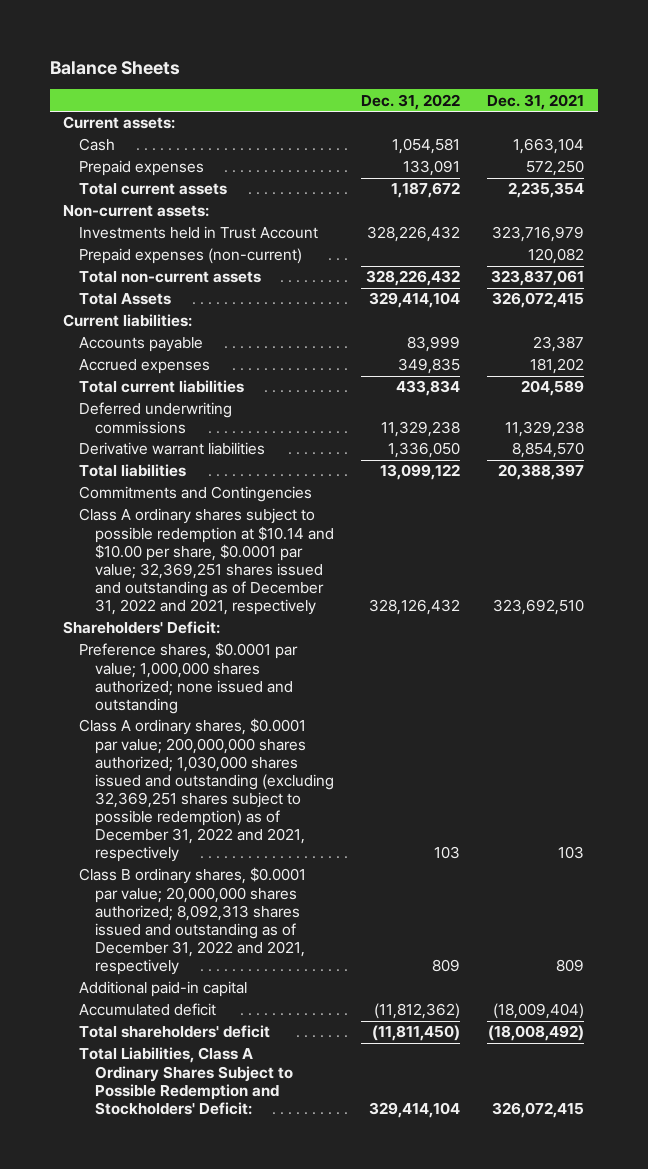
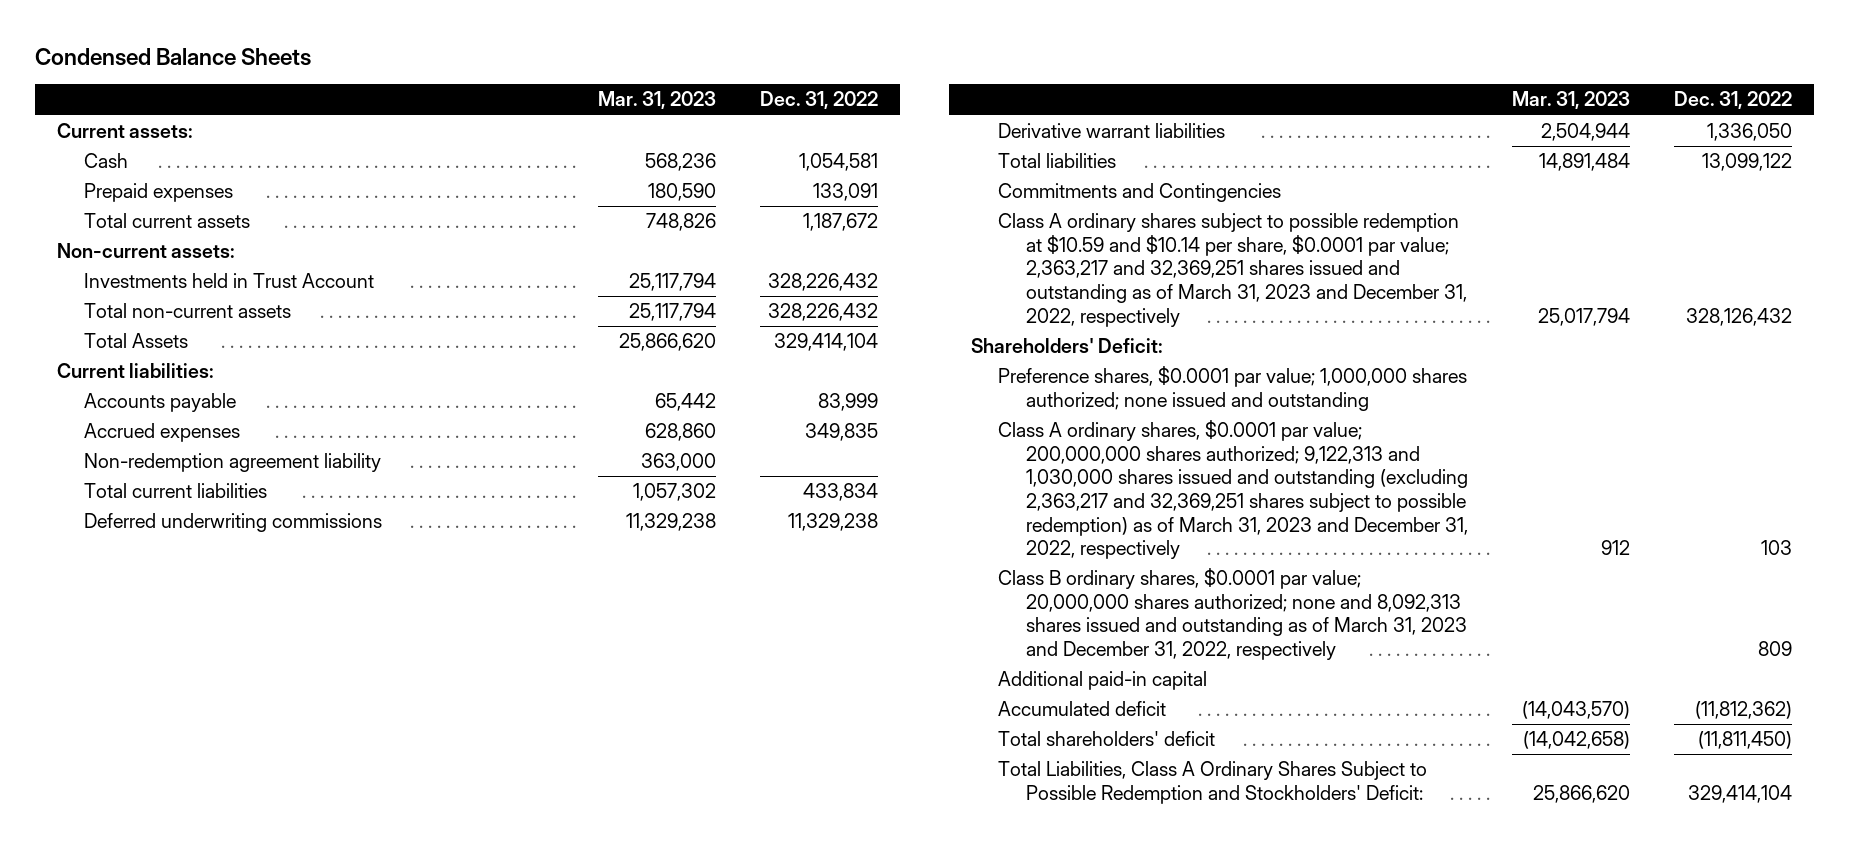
[49,60,180,75] Balance Sheets -> [34,47,311,66] Condensed Balance Sheets
[487,93,585,110] Dec. 31, 2021 -> none
none -> [598,91,717,110] Mar. 31, 2023
[79,248,303,265] Prepaid expenses (non-current) -> none
none -> [84,453,382,473] Non-redemption agreement liability
[79,508,335,616] Class A ordinary shares subject to possible redemption at $10.14 and $10.00 per share, $0.0001 par value; 32,369,251 shares issued and outstanding as of December 31, 2022 and 2021, respectively -> [998,213,1467,327] Class A ordinary shares subject to possible redemption at $10.59 and $10.14 per share, $0.0001 par value; 2,363,217 and 32,369,251 shares issued and outstanding as of March 31, 2023 and December 31, 2022, respectively
[79,718,335,863] Class A ordinary shares, $0.0001 par value; 200,000,000 shares authorized; 1,030,000 shares issued and outstanding (excluding 32,369,251 shares subject to possible redemption) as of December 31, 2022 and 2021, respectively -> [998,420,1468,560] Class A ordinary shares, $0.0001 par value; 200,000,000 shares authorized; 9,122,313 and 1,030,000 shares issued and outstanding (excluding 2,363,217 and 32,369,251 shares subject to possible redemption) as of March 31, 2023 and December 31, 2022, respectively
[79,867,307,976] Class B ordinary shares, $0.0001 par value; 20,000,000 shares authorized; 8,092,313 shares issued and outstanding as of December 31, 2022 and 2021, respectively -> [998,568,1467,660] Class B ordinary shares, $0.0001 par value; 20,000,000 shares authorized; none and 8,092,313 shares issued and outstanding as of March 31, 2023 and December 31, 2022, respectively

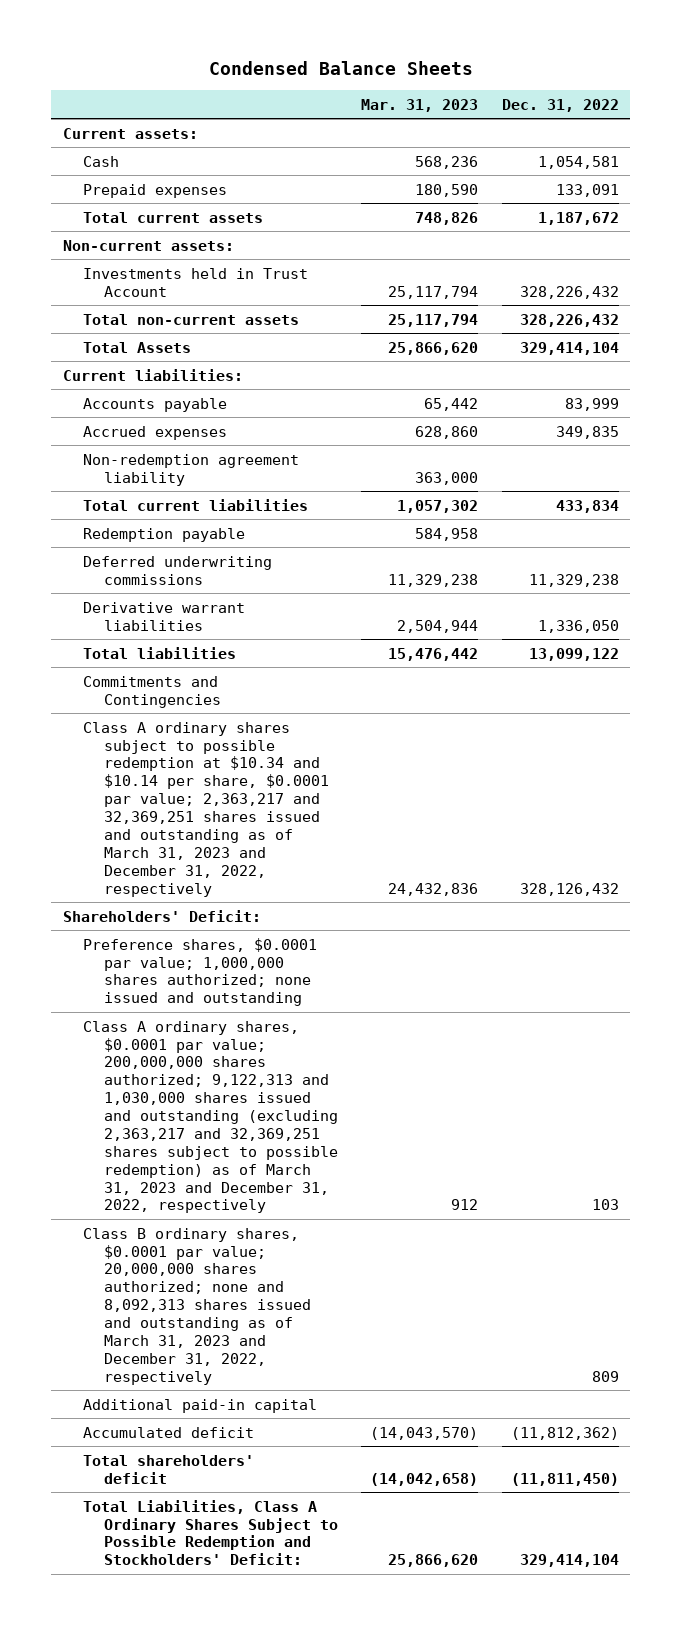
none -> [83,527,246,542] Redemption payable
[1539,153,1631,172] 14,891,484 -> [388,647,479,661] 15,476,442
[998,213,1467,327] Class A ordinary shares subject to possible redemption at $10.59 and $10.14 per share, $0.0001 par value; 2,363,217 and 32,369,251 shares issued and outstanding as of March 31, 2023 and December 31, 2022, respectively -> [83,721,329,897] Class A ordinary shares subject to possible redemption at $10.34 and $10.14 per share, $0.0001 par value; 2,363,217 and 32,369,251 shares issued and outstanding as of March 31, 2023 and December 31, 2022, respectively
[1538,307,1631,326] 25,017,794 -> [388,882,479,896] 24,432,836

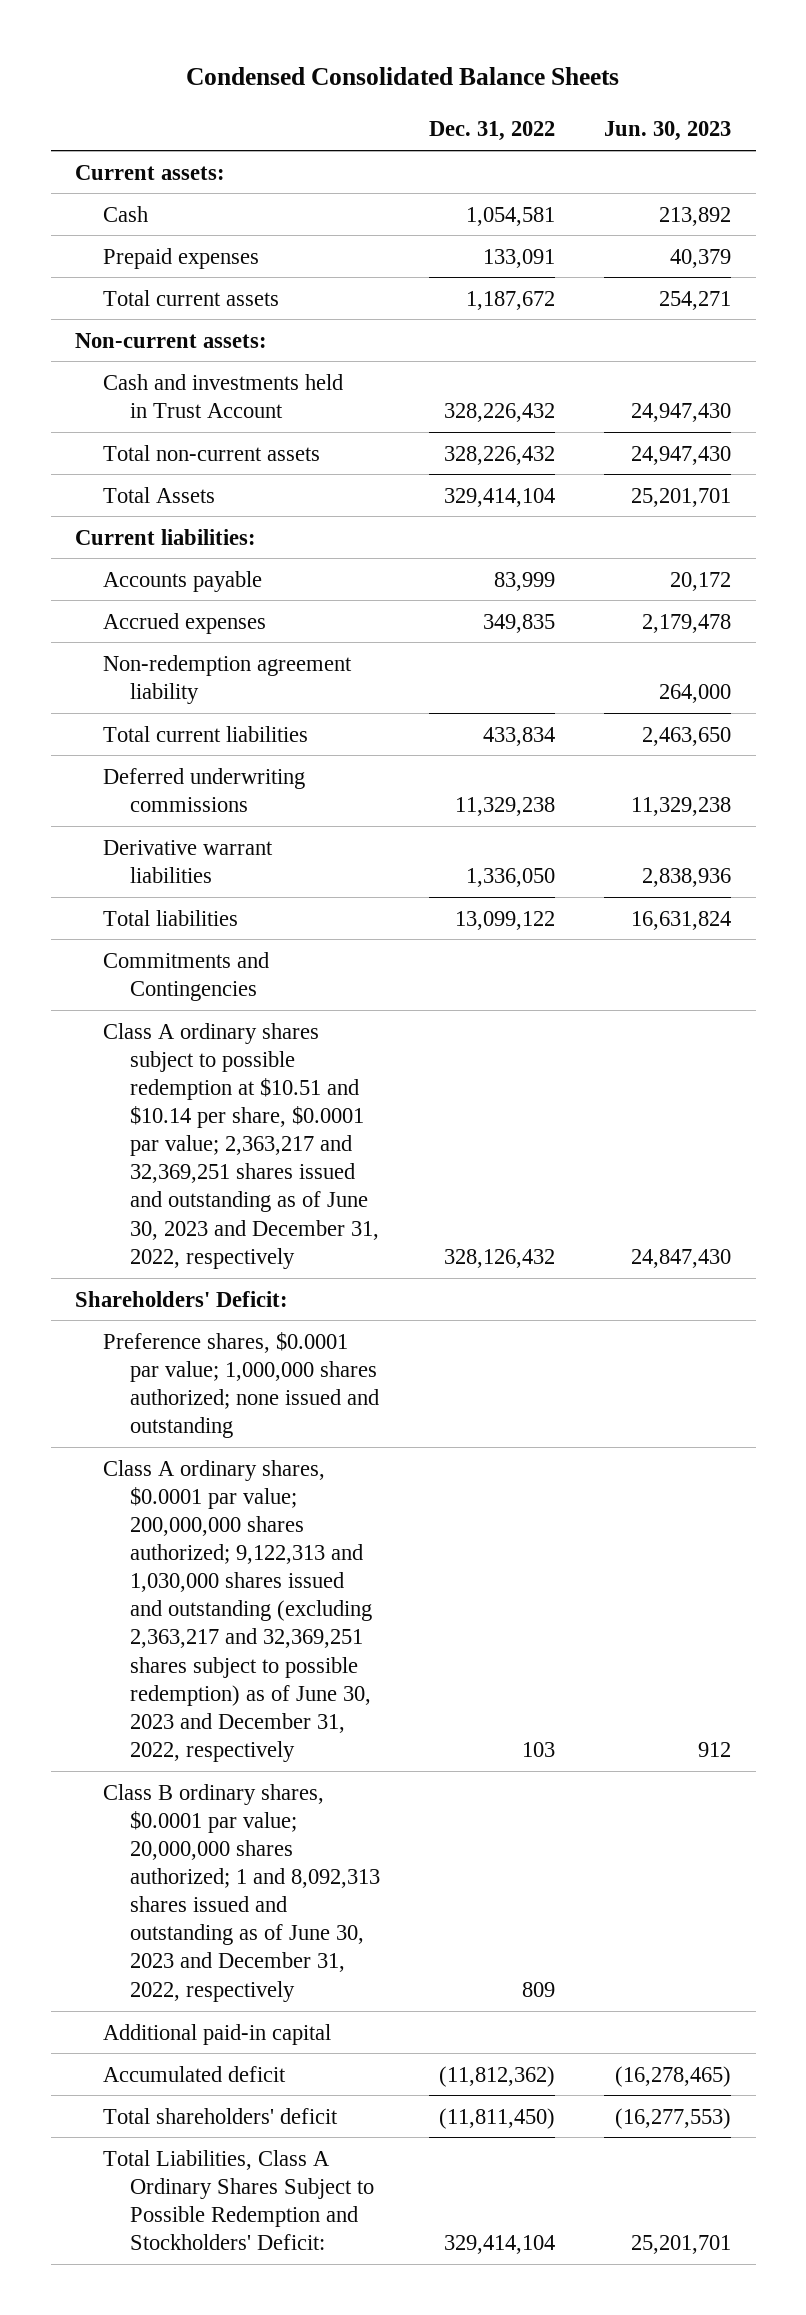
[208,60,473,75] Condensed Balance Sheets -> [186,67,620,86] Condensed Consolidated Balance Sheets
[361,98,479,112] Mar. 31, 2023 -> none
none -> [604,121,732,142] Jun. 30, 2023
[83,267,309,297] Investments held in Trust Account -> [102,373,343,418] Cash and investments held in Trust Account
[83,527,246,542] Redemption payable -> none
[83,721,329,897] Class A ordinary shares subject to possible redemption at $10.34 and $10.14 per share, $0.0001 par value; 2,363,217 and 32,369,251 shares issued and outstanding as of March 31, 2023 and December 31, 2022, respectively -> [102,1022,379,1269] Class A ordinary shares subject to possible redemption at $10.51 and $10.14 per share, $0.0001 par value; 2,363,217 and 32,369,251 shares issued and outstanding as of June 30, 2023 and December 31, 2022, respectively
[83,1020,338,1214] Class A ordinary shares, $0.0001 par value; 200,000,000 shares authorized; 9,122,313 and 1,030,000 shares issued and outstanding (excluding 2,363,217 and 32,369,251 shares subject to possible redemption) as of March 31, 2023 and December 31, 2022, respectively -> [102,1459,372,1762] Class A ordinary shares, $0.0001 par value; 200,000,000 shares authorized; 9,122,313 and 1,030,000 shares issued and outstanding (excluding 2,363,217 and 32,369,251 shares subject to possible redemption) as of June 30, 2023 and December 31, 2022, respectively
[83,1227,311,1385] Class B ordinary shares, $0.0001 par value; 20,000,000 shares authorized; none and 8,092,313 shares issued and outstanding as of March 31, 2023 and December 31, 2022, respectively -> [102,1783,380,2002] Class B ordinary shares, $0.0001 par value; 20,000,000 shares authorized; 1 and 8,092,313 shares issued and outstanding as of June 30, 2023 and December 31, 2022, respectively

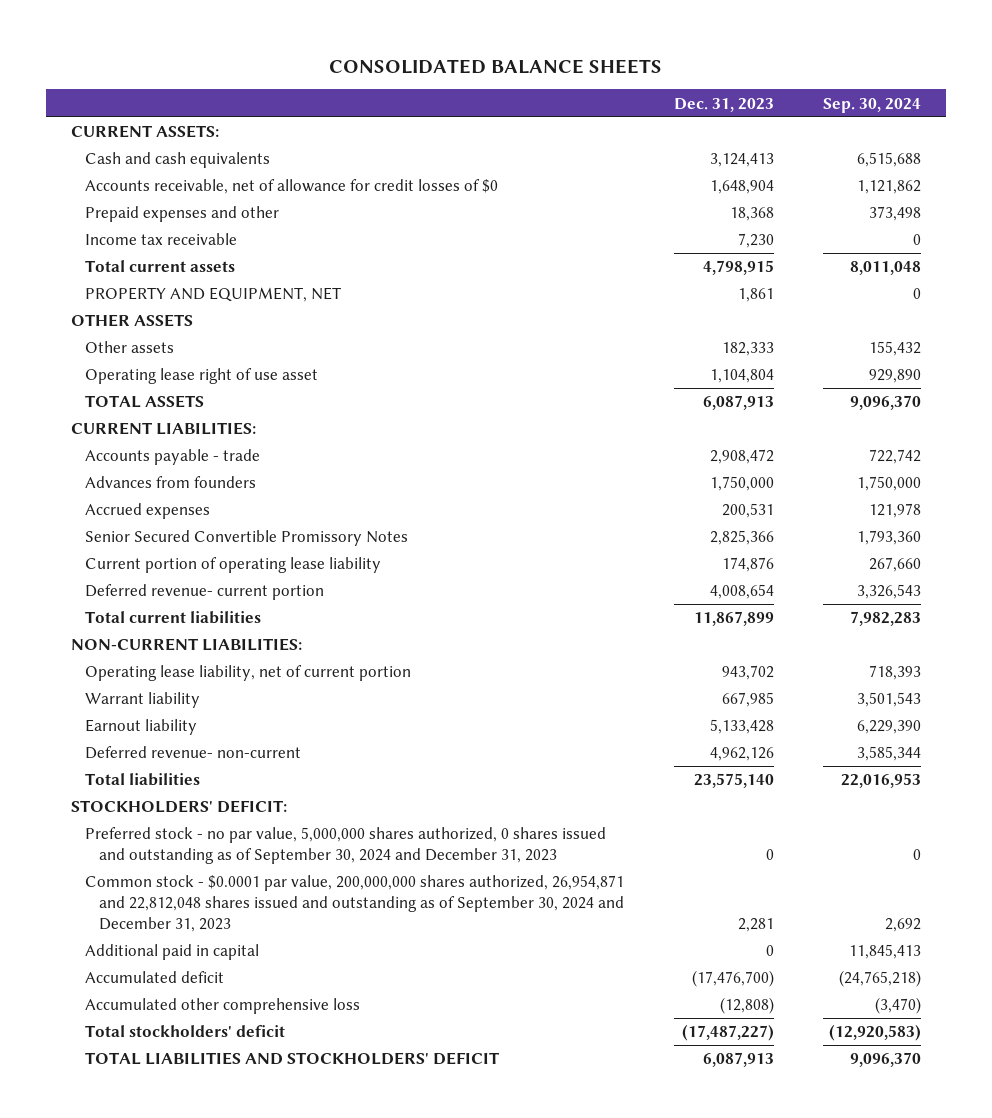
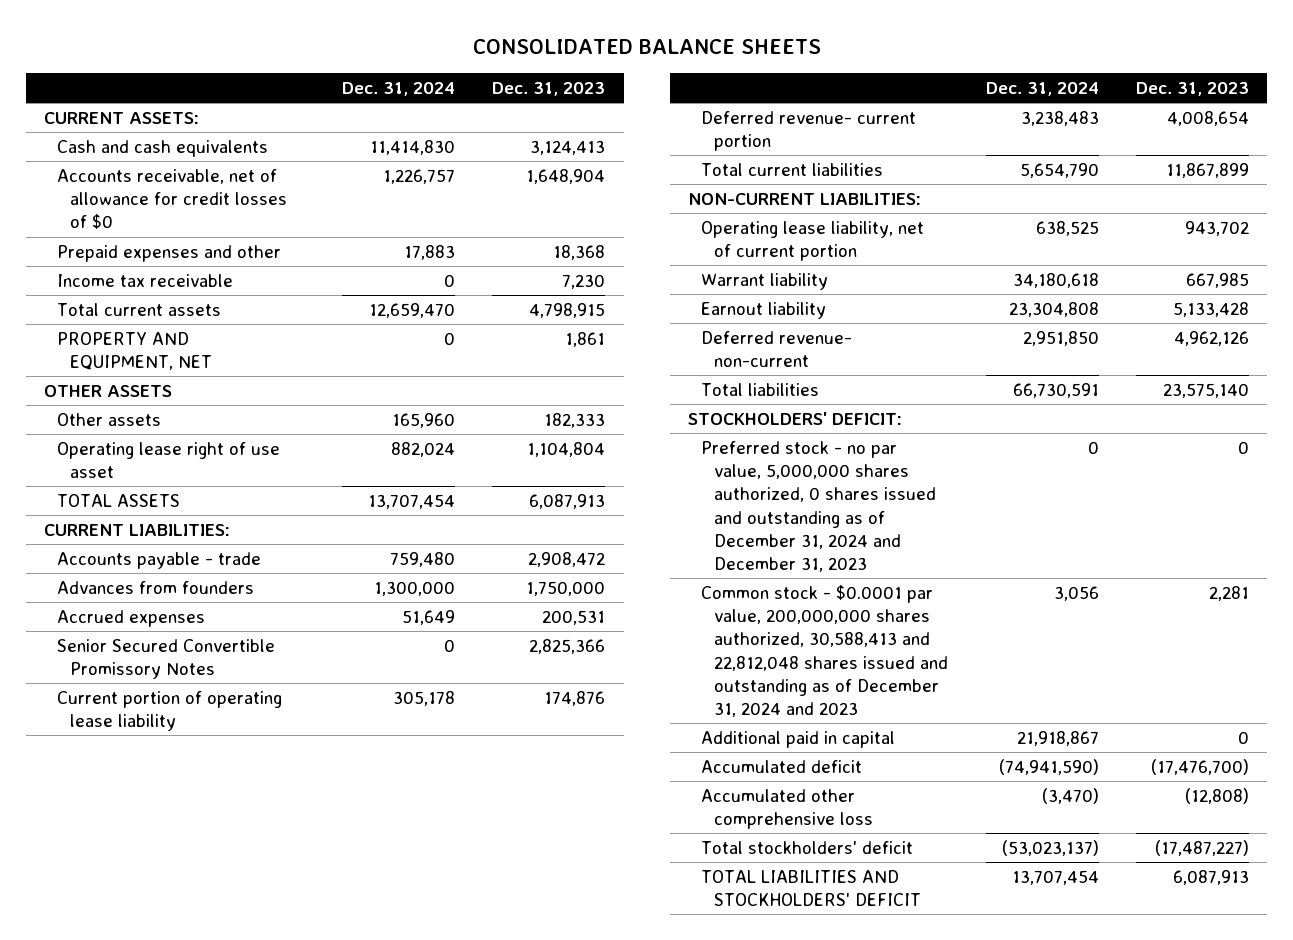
[823,97,922,113] Sep. 30, 2024 -> none
none -> [341,81,455,96] Dec. 31, 2024
[84,827,606,864] Preferred stock - no par value, 5,000,000 shares authorized, 0 shares issued and outstanding as of September 30, 2024 and December 31, 2023 -> [701,440,937,573] Preferred stock - no par value, 5,000,000 shares authorized, 0 shares issued and outstanding as of December 31, 2024 and December 31, 2023
[84,875,624,932] Common stock - $0.0001 par value, 200,000,000 shares authorized, 26,954,871 and 22,812,048 shares issued and outstanding as of September 30, 2024 and December 31, 2023 -> [701,584,949,718] Common stock - $0.0001 par value, 200,000,000 shares authorized, 30,588,413 and 22,812,048 shares issued and outstanding as of December 31, 2024 and 2023

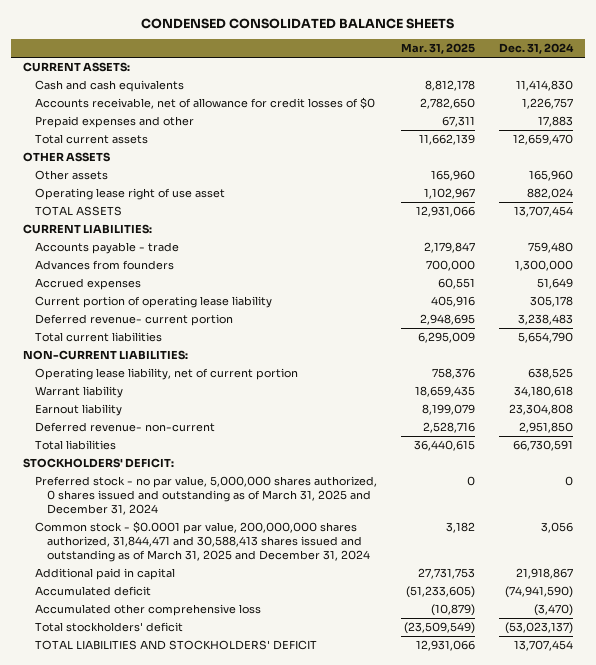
[472,39,821,55] CONSOLIDATED BALANCE SHEETS -> [140,17,454,29] CONDENSED CONSOLIDATED BALANCE SHEETS
[491,81,605,96] Dec. 31, 2023 -> none
none -> [400,43,475,55] Mar. 31, 2025
[57,273,234,287] Income tax receivable -> none
[57,331,213,371] PROPERTY AND EQUIPMENT, NET -> none
[57,638,276,680] Senior Secured Convertible Promissory Notes -> none
[701,440,937,573] Preferred stock - no par value, 5,000,000 shares authorized, 0 shares issued and outstanding as of December 31, 2024 and December 31, 2023 -> [35,476,378,515] Preferred stock - no par value, 5,000,000 shares authorized, 0 shares issued and outstanding as of March 31, 2025 and December 31, 2024
[701,584,949,718] Common stock - $0.0001 par value, 200,000,000 shares authorized, 30,588,413 and 22,812,048 shares issued and outstanding as of December 31, 2024 and 2023 -> [35,521,371,562] Common stock - $0.0001 par value, 200,000,000 shares authorized, 31,844,471 and 30,588,413 shares issued and outstanding as of March 31, 2025 and December 31, 2024

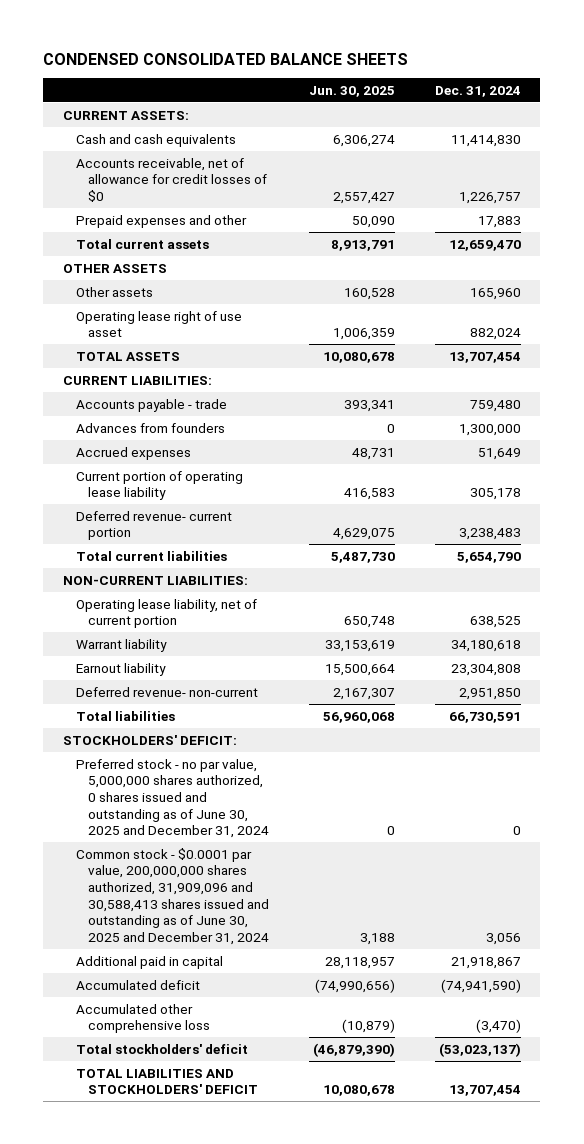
[400,43,475,55] Mar. 31, 2025 -> none
none -> [309,86,396,98] Jun. 30, 2025
[35,476,378,515] Preferred stock - no par value, 5,000,000 shares authorized, 0 shares issued and outstanding as of March 31, 2025 and December 31, 2024 -> [75,758,270,839] Preferred stock - no par value, 5,000,000 shares authorized, 0 shares issued and outstanding as of June 30, 2025 and December 31, 2024
[35,521,371,562] Common stock - $0.0001 par value, 200,000,000 shares authorized, 31,844,471 and 30,588,413 shares issued and outstanding as of March 31, 2025 and December 31, 2024 -> [75,847,270,945] Common stock - $0.0001 par value, 200,000,000 shares authorized, 31,909,096 and 30,588,413 shares issued and outstanding as of June 30, 2025 and December 31, 2024

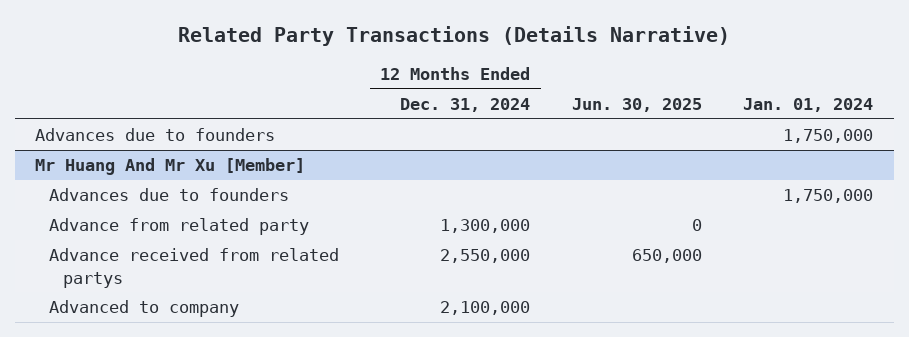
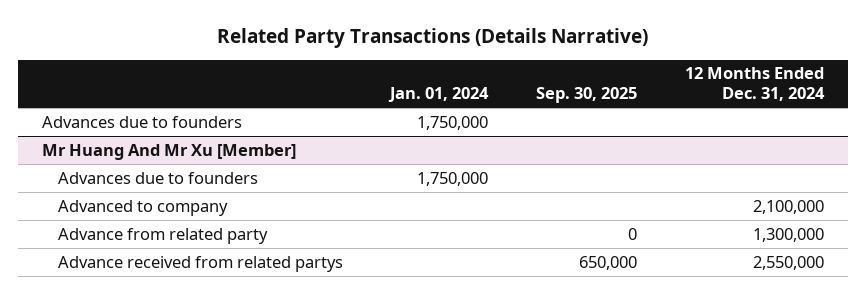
[571,97,702,112] Jun. 30, 2025 -> none
none -> [536,87,638,104] Sep. 30, 2025
[49,300,240,318] Advanced to company -> [57,199,228,216] Advanced to company

